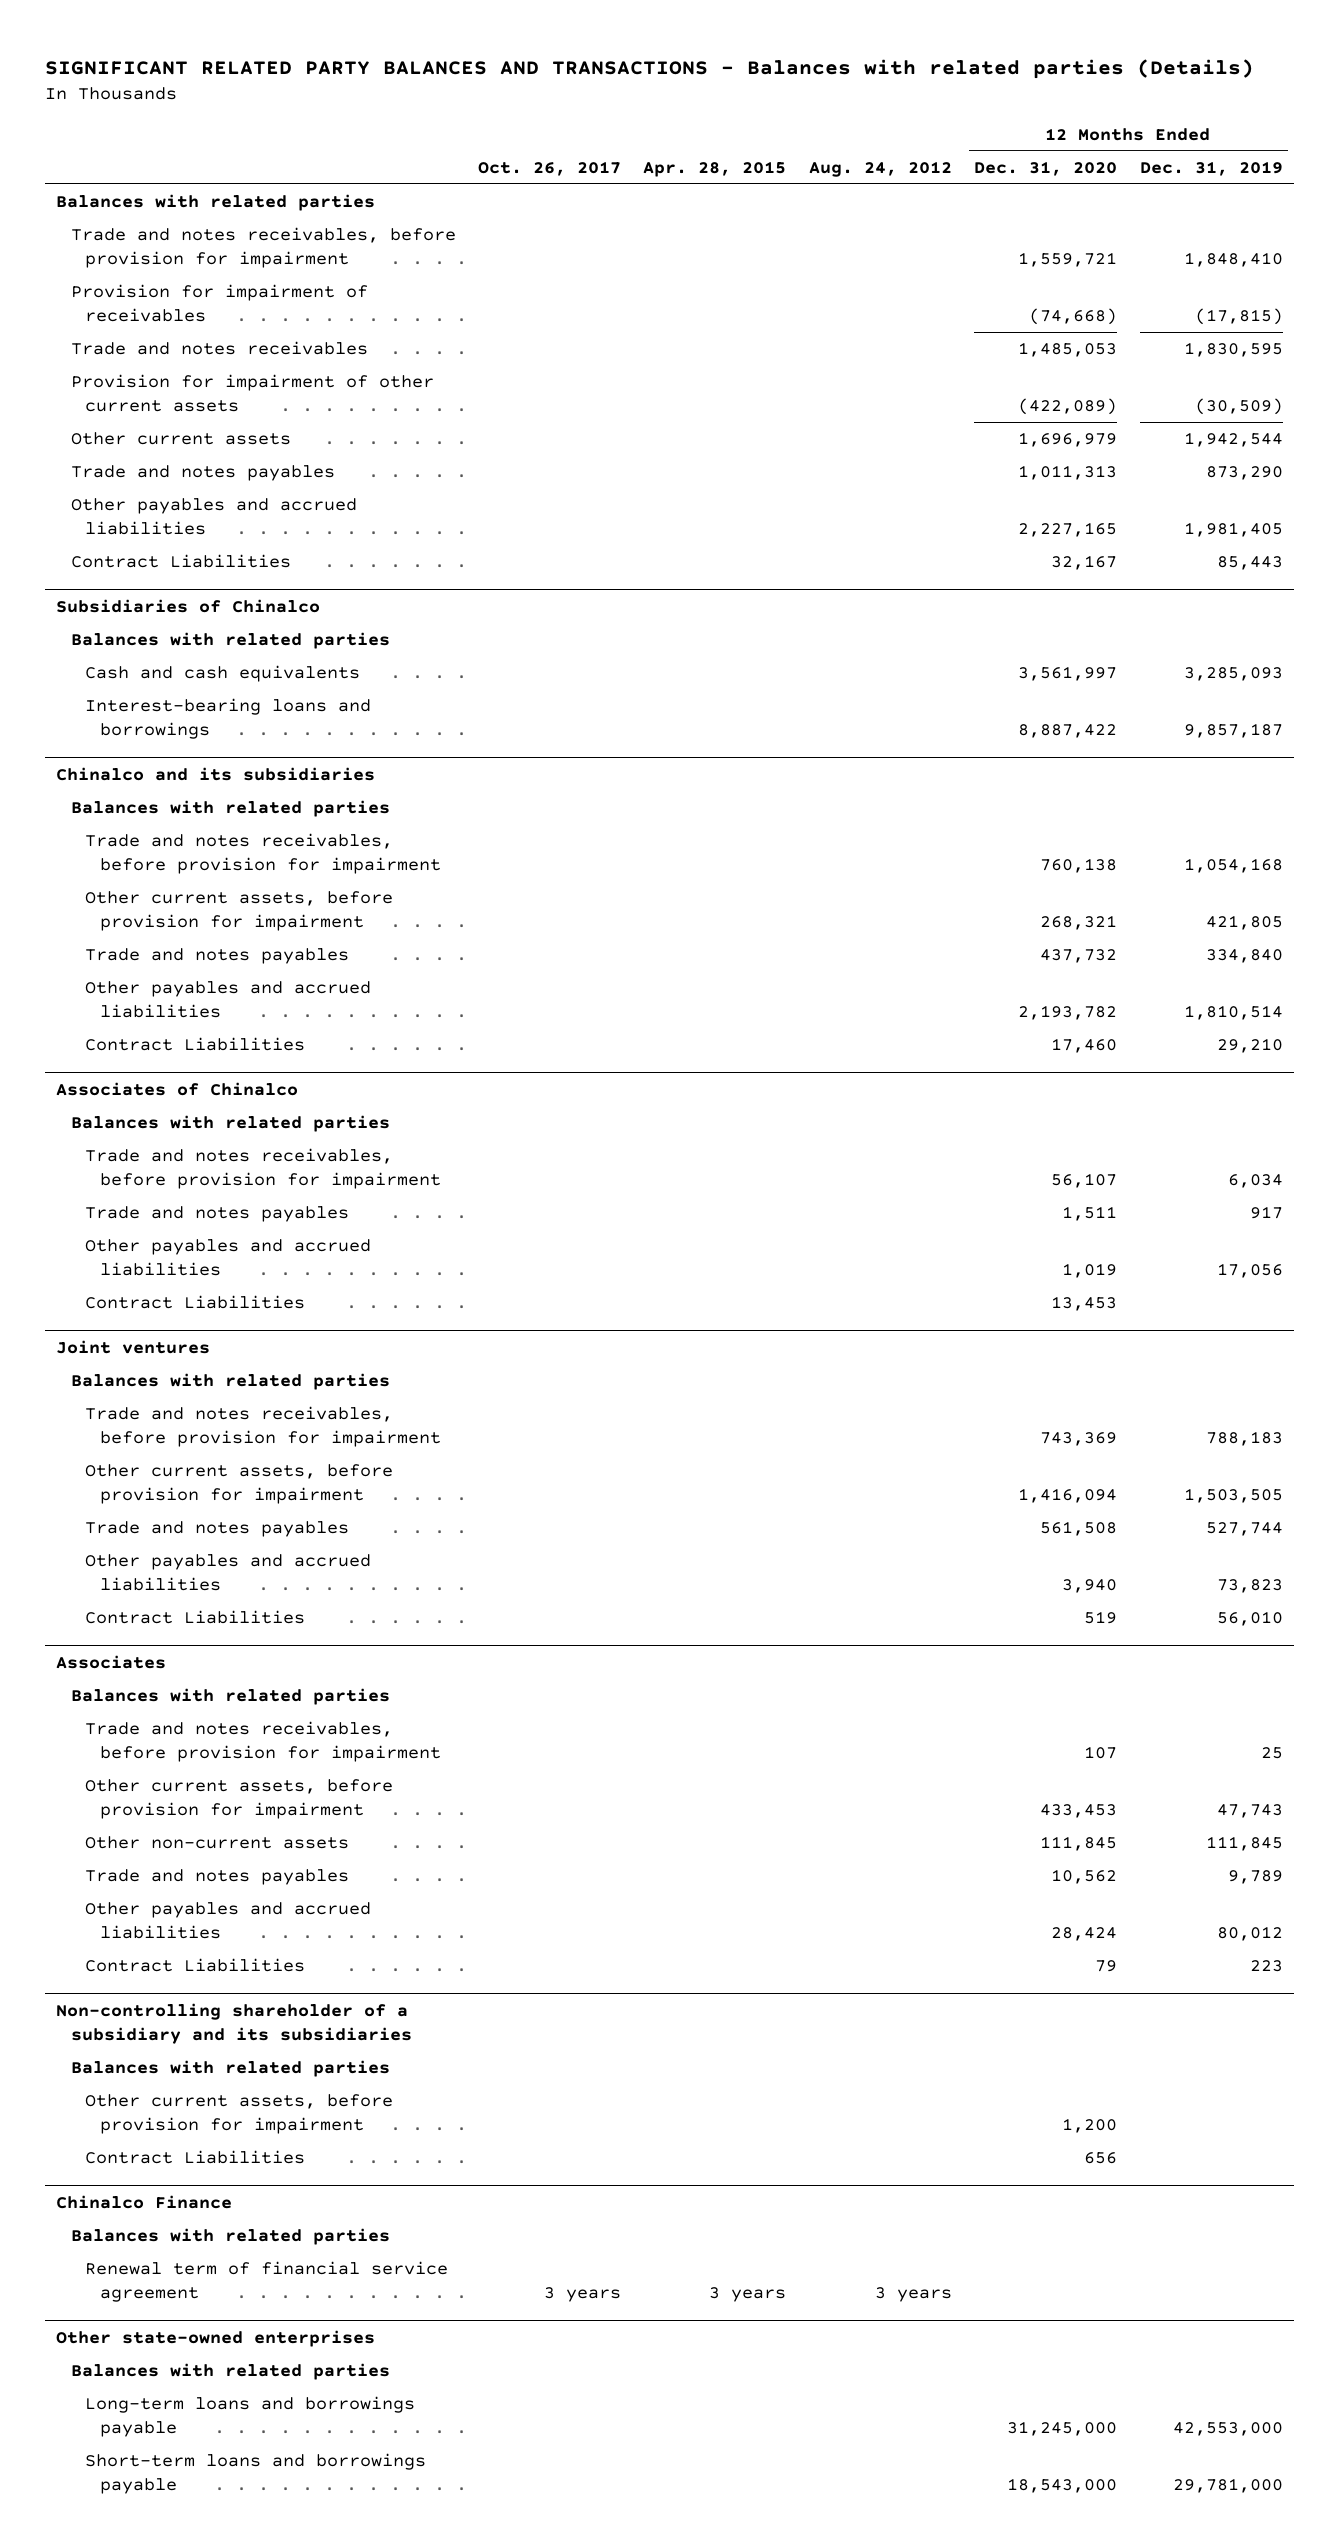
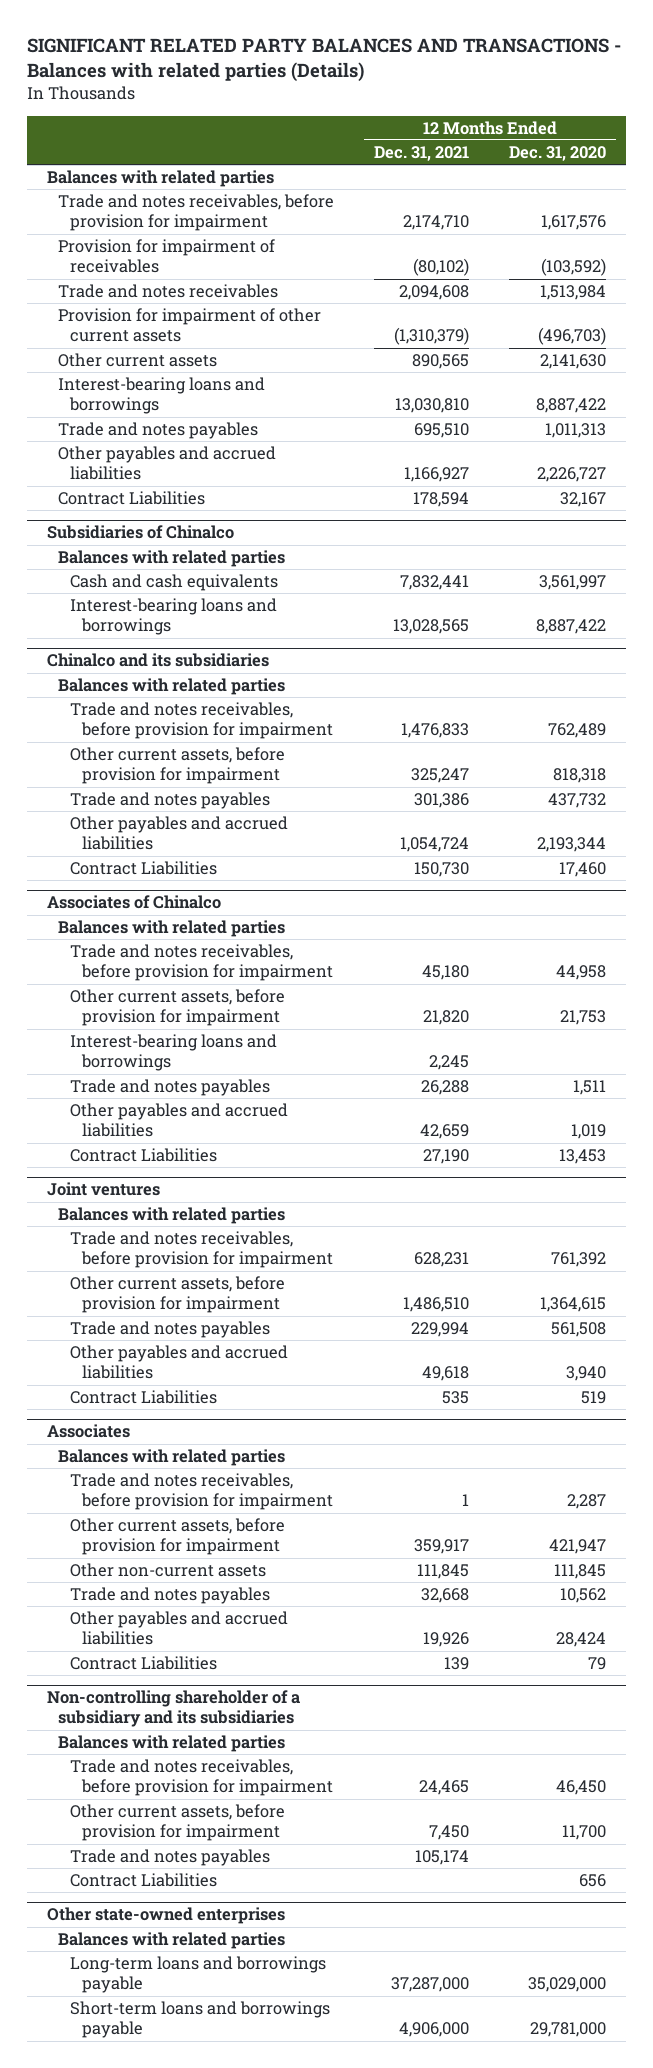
[478,160,622,176] Oct. 26, 2017 -> none
[643,160,787,177] Apr. 28, 2015 -> none
[808,160,952,177] Aug. 24, 2012 -> none
[1139,160,1283,176] Dec. 31, 2019 -> none
none -> [374,145,470,161] Dec. 31, 2021
[1018,251,1118,267] 1,559,721 -> [541,215,607,231] 1,617,576
[1029,307,1118,325] (74,668) -> [541,258,607,277] (103,592)
[1018,341,1118,357] 1,485,053 -> [540,285,607,301] 1,513,984
[1018,397,1118,415] (422,089) -> [538,327,607,346] (496,703)
[1018,431,1118,447] 1,696,979 -> [540,354,607,370] 2,141,630
none -> [58,377,266,415] Interest-bearing loans and borrowings
[1018,521,1118,537] 2,227,165 -> [537,467,607,483] 2,226,727
[1040,857,1118,873] 760,138 -> [548,723,607,739] 762,489
[1040,914,1118,930] 268,321 -> [553,768,607,784] 818,318
[1018,1004,1118,1020] 2,193,782 -> [537,837,607,853] 2,193,344
[1051,1172,1118,1188] 56,107 -> [556,965,607,981] 44,958
none -> [69,989,285,1027] Other current assets, before provision for impairment
none -> [69,1034,277,1072] Interest-bearing loans and borrowings
[1040,1431,1118,1446] 743,369 -> [551,1252,607,1268] 761,392
[1018,1487,1118,1503] 1,416,094 -> [540,1297,607,1313] 1,364,615
[1084,1745,1118,1759] 107 -> [567,1494,607,1510] 2,287
[1040,1803,1118,1818] 433,453 -> [549,1539,607,1555] 421,947
none -> [69,1759,333,1797] Trade and notes receivables, before provision for impairment
[1062,2117,1118,2133] 1,200 -> [562,1825,607,1841] 11,700
none -> [69,1849,270,1867] Trade and notes payables
[55,2194,232,2209] Chinalco Finance -> none
[70,2227,390,2245] Balances with related parties -> none
[85,2260,449,2302] Renewal term of financial service agreement -> none
[1007,2420,1118,2436] 31,245,000 -> [528,1977,607,1993] 35,029,000
[1007,2477,1118,2493] 18,543,000 -> [530,2022,607,2038] 29,781,000

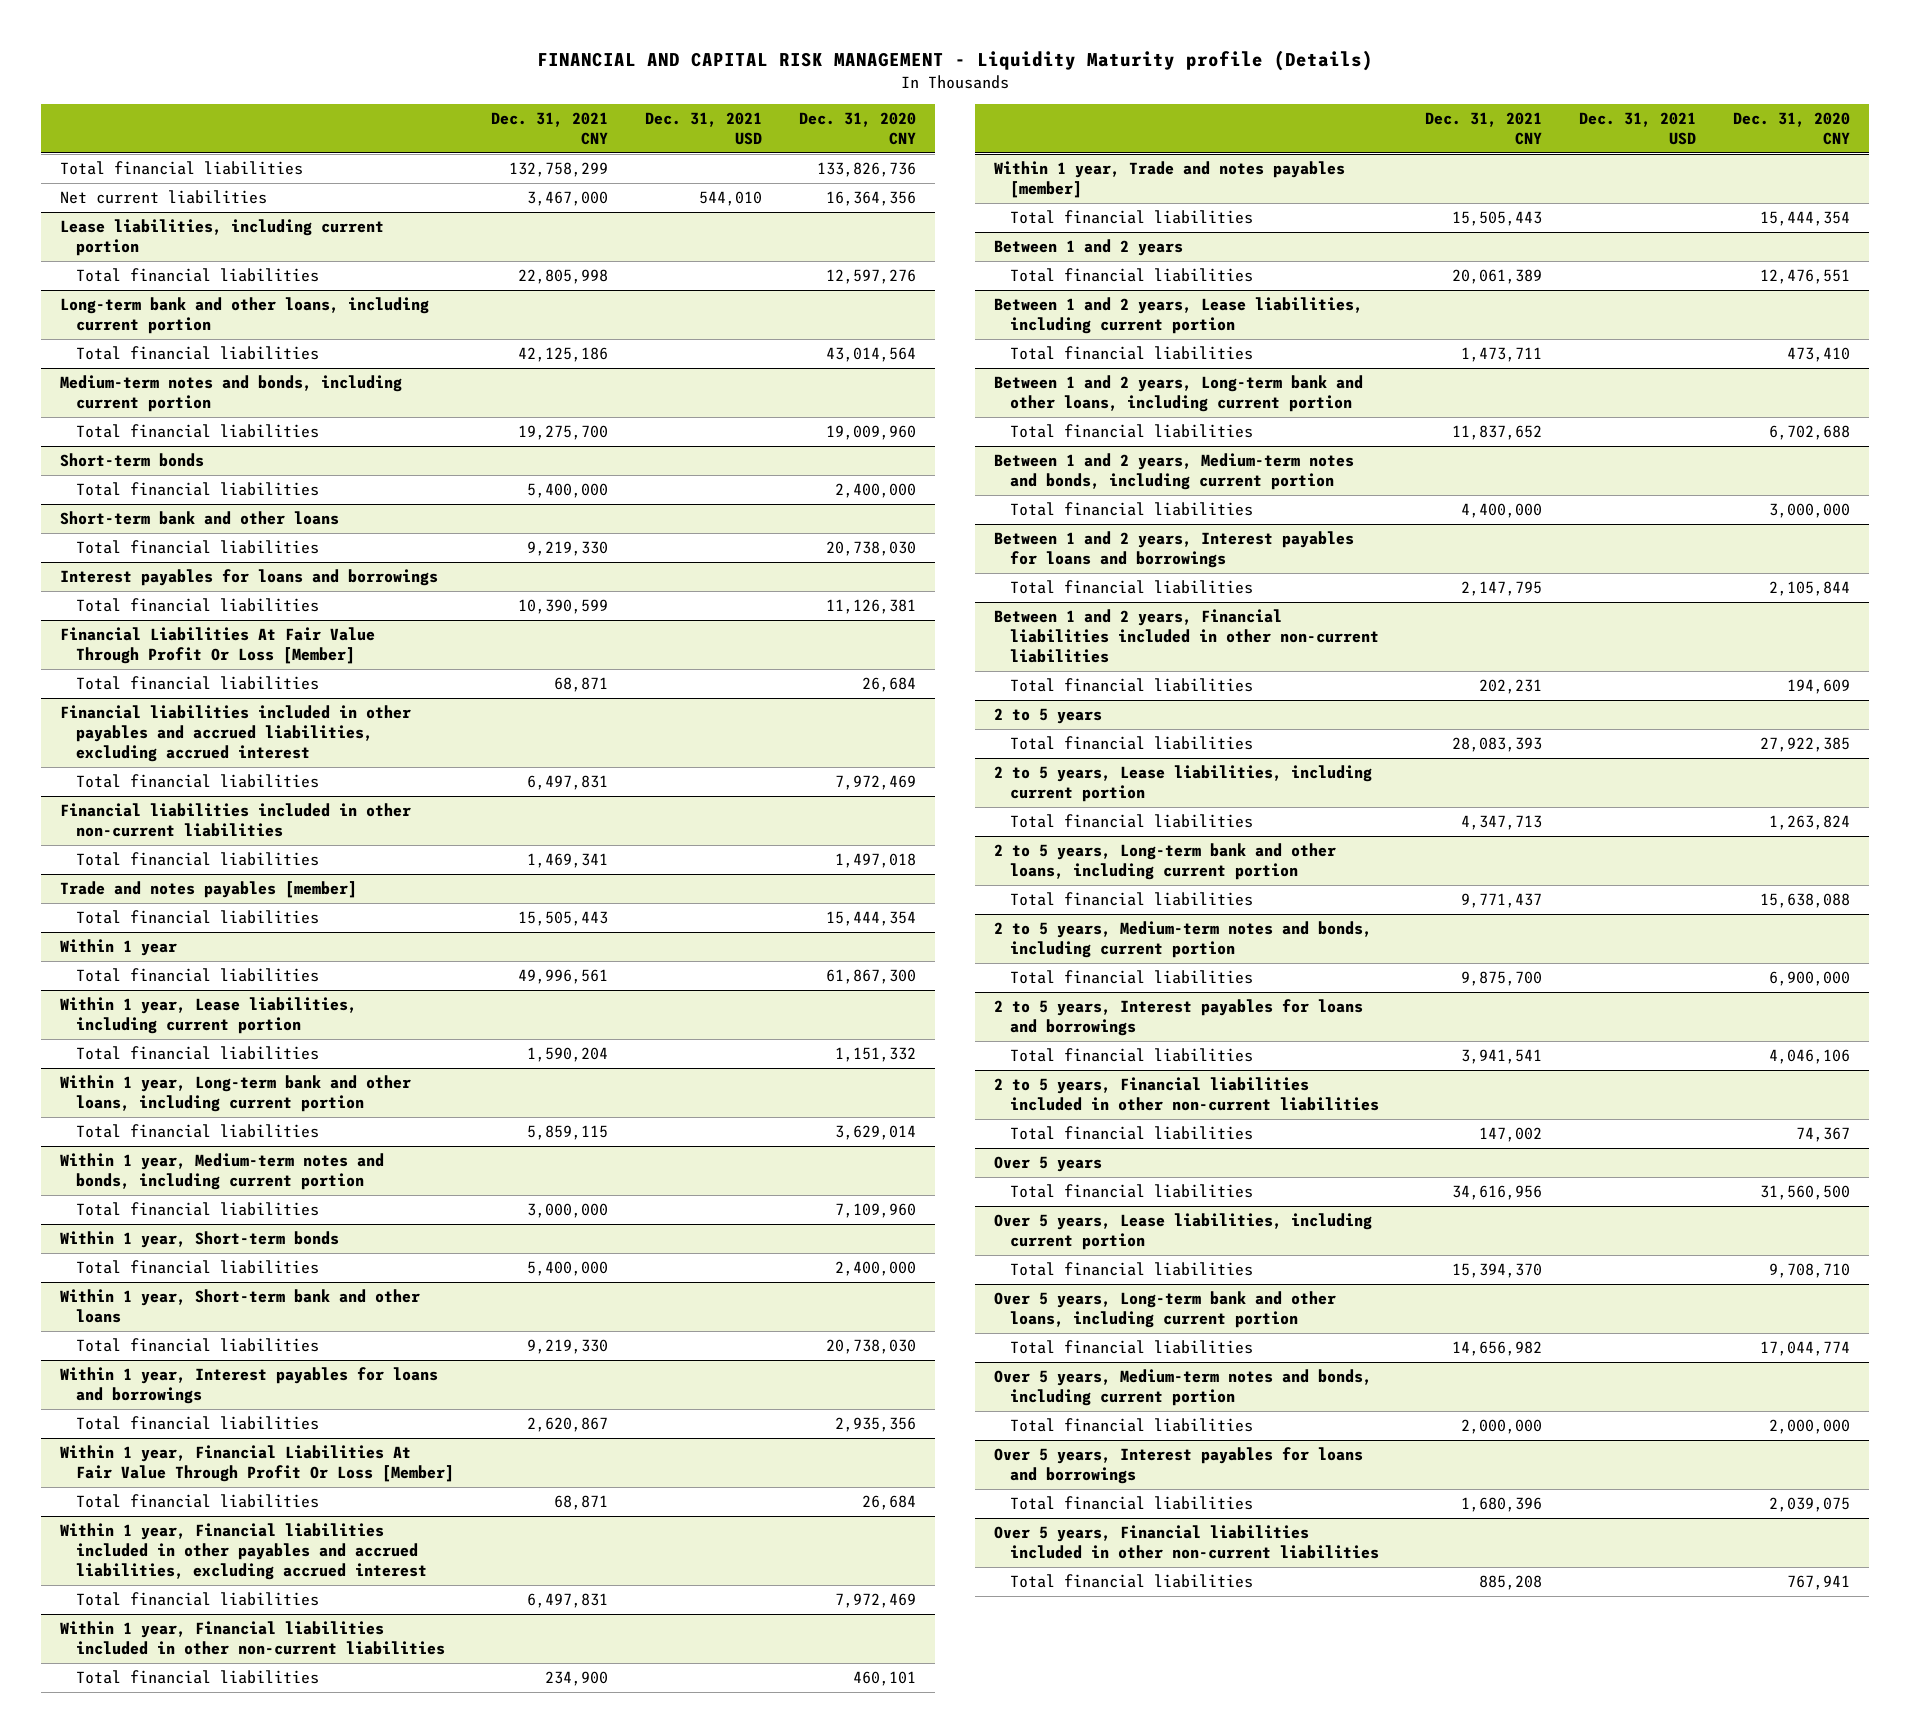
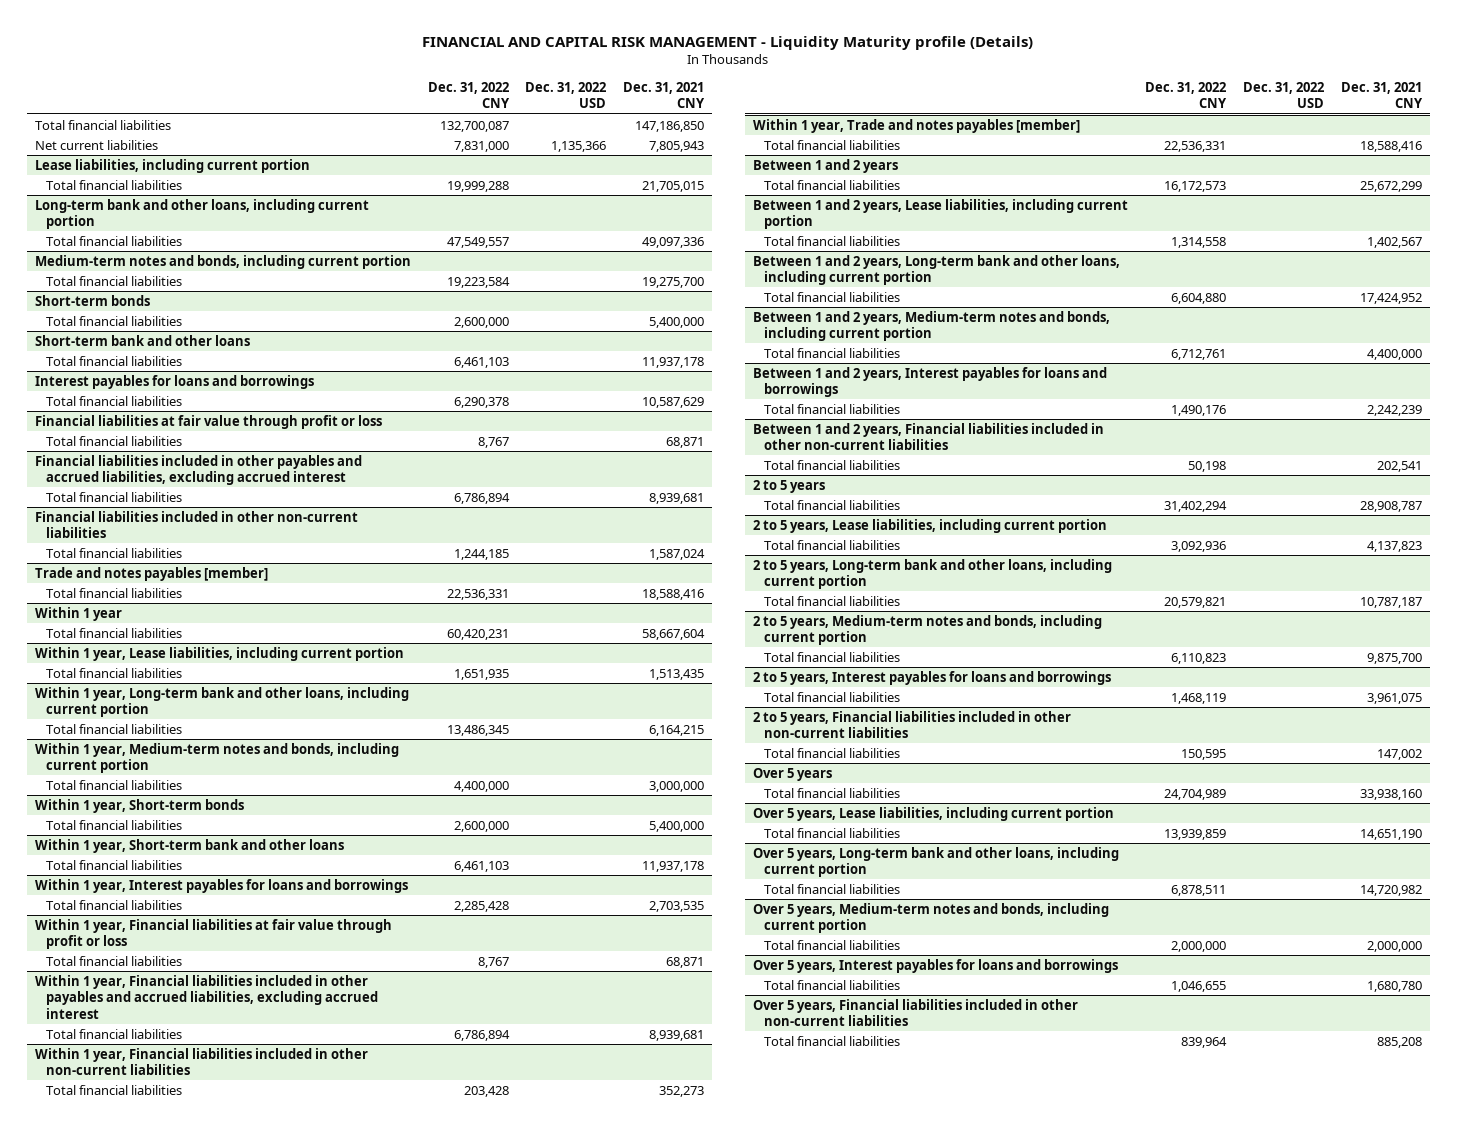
[645,111,763,145] Dec. 31, 2021 USD -> none
[799,111,917,145] Dec. 31, 2020 CNY -> none
none -> [427,81,510,109] Dec. 31, 2022 CNY
none -> [525,81,607,109] Dec. 31, 2022 USD
[509,161,609,177] 132,758,299 -> [634,120,704,132] 147,186,850
[527,190,609,206] 3,467,000 -> [648,140,704,152] 7,805,943
[518,268,609,284] 22,805,998 -> [641,180,704,192] 21,705,015
[518,346,609,362] 42,125,186 -> [641,236,704,248] 49,097,336
[527,540,609,556] 9,219,330 -> [641,356,704,368] 11,937,178
[518,598,609,614] 10,390,599 -> [641,396,704,408] 10,587,629
[59,626,375,664] Financial Liabilities At Fair Value Through Profit Or Loss [Member] -> [34,414,382,429] Financial liabilities at fair value through profit or loss
[527,774,609,790] 6,497,831 -> [648,492,704,504] 8,939,681
[527,852,609,868] 1,469,341 -> [648,548,705,560] 1,587,024
[518,910,609,926] 15,505,443 -> [641,588,704,600] 18,588,416
[518,968,609,984] 49,996,561 -> [641,628,705,640] 58,667,604
[527,1046,609,1062] 1,590,204 -> [648,668,704,680] 1,513,435
[527,1124,609,1140] 5,859,115 -> [648,724,704,736] 6,164,215
[527,1338,609,1354] 9,219,330 -> [641,860,704,872] 11,937,178
[527,1416,609,1432] 2,620,867 -> [648,900,704,912] 2,703,535
[59,1444,454,1482] Within 1 year, Financial Liabilities At Fair Value Through Profit Or Loss [Member] -> [34,918,392,950] Within 1 year, Financial liabilities at fair value through profit or loss
[527,1592,609,1608] 6,497,831 -> [648,1029,704,1041] 8,939,681
[545,1670,609,1686] 234,900 -> [658,1085,704,1097] 352,273
[1452,210,1543,226] 15,505,443 -> [1359,140,1422,152] 18,588,416
[1452,268,1543,284] 20,061,389 -> [1359,180,1422,192] 25,672,299
[1461,346,1543,362] 1,473,711 -> [1366,236,1422,248] 1,402,567
[1452,424,1543,440] 11,837,652 -> [1359,292,1422,304] 17,424,952
[1461,580,1543,596] 2,147,795 -> [1366,404,1422,416] 2,242,239
[1479,678,1543,694] 202,231 -> [1376,460,1422,472] 202,541
[1452,736,1543,752] 28,083,393 -> [1359,500,1422,512] 28,908,787
[1461,814,1543,830] 4,347,713 -> [1366,540,1422,552] 4,137,823
[1461,892,1543,908] 9,771,437 -> [1359,596,1422,608] 10,787,187
[1461,1048,1543,1064] 3,941,541 -> [1366,692,1422,704] 3,961,075
[1452,1184,1543,1200] 34,616,956 -> [1359,788,1422,800] 33,938,160
[1452,1262,1543,1278] 15,394,370 -> [1359,828,1422,840] 14,651,190
[1452,1340,1543,1356] 14,656,982 -> [1359,884,1422,896] 14,720,982
[1461,1496,1543,1512] 1,680,396 -> [1366,980,1422,992] 1,680,780

